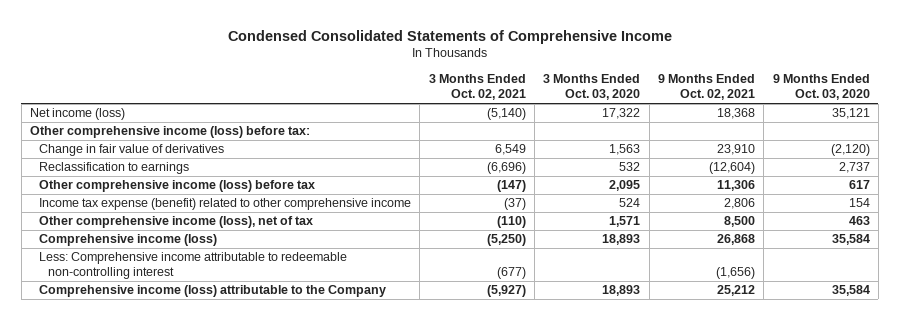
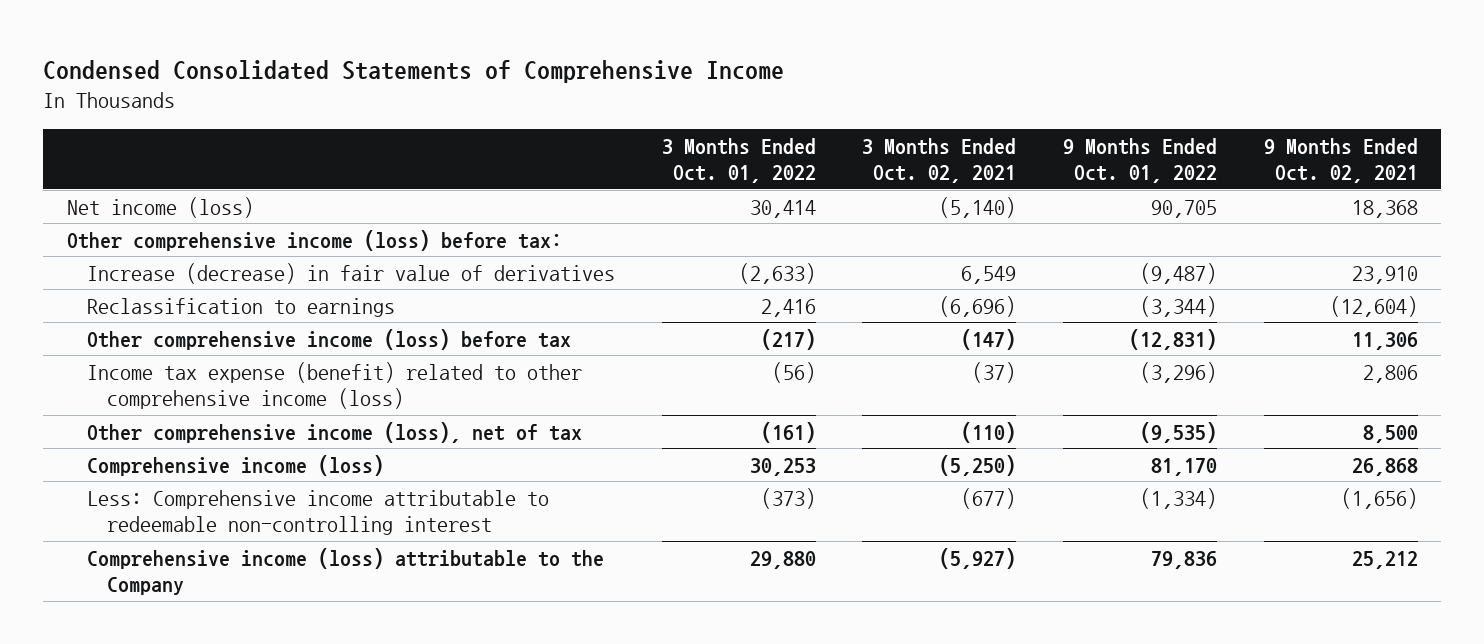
[543,74,641,101] 3 Months Ended Oct. 03, 2020 -> none
[772,74,870,101] 9 Months Ended Oct. 03, 2020 -> none
none -> [661,138,816,184] 3 Months Ended Oct. 01, 2022
none -> [1063,138,1218,184] 9 Months Ended Oct. 01, 2022
[38,144,224,157] Change in fair value of derivatives -> [86,262,615,284] Increase (decrease) in fair value of derivatives
[38,198,411,211] Income tax expense (benefit) related to other comprehensive income -> [86,361,582,409] Income tax expense (benefit) related to other comprehensive income (loss)

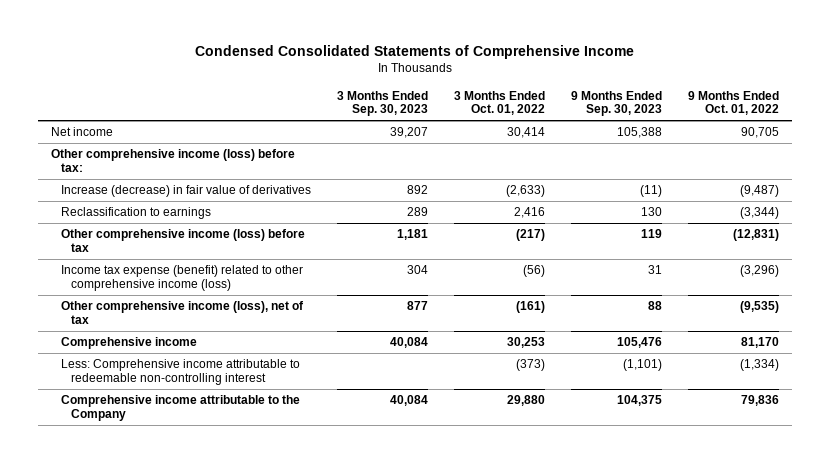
[862,138,1017,184] 3 Months Ended Oct. 02, 2021 -> none
[1263,138,1418,184] 9 Months Ended Oct. 02, 2021 -> none
none -> [336,90,428,117] 3 Months Ended Sep. 30, 2023
none -> [570,90,662,117] 9 Months Ended Sep. 30, 2023
[66,196,254,218] Net income (loss) -> [50,127,113,137] Net income
[86,454,384,476] Comprehensive income (loss) -> [60,337,197,350] Comprehensive income
[86,547,604,595] Comprehensive income (loss) attributable to the Company -> [60,395,300,421] Comprehensive income attributable to the Company

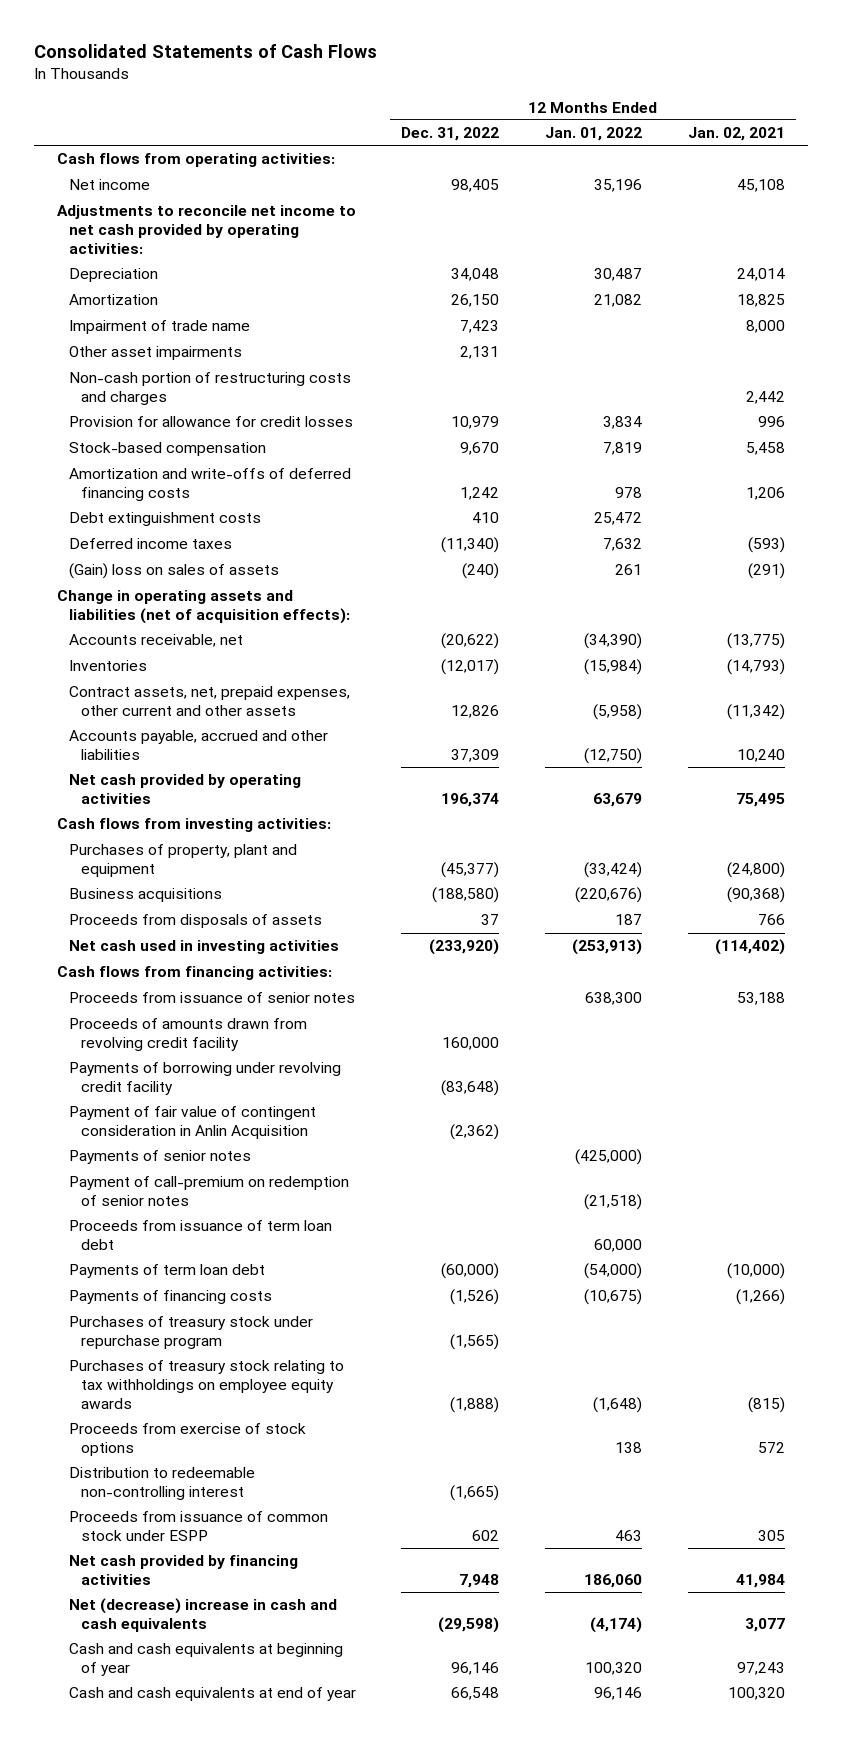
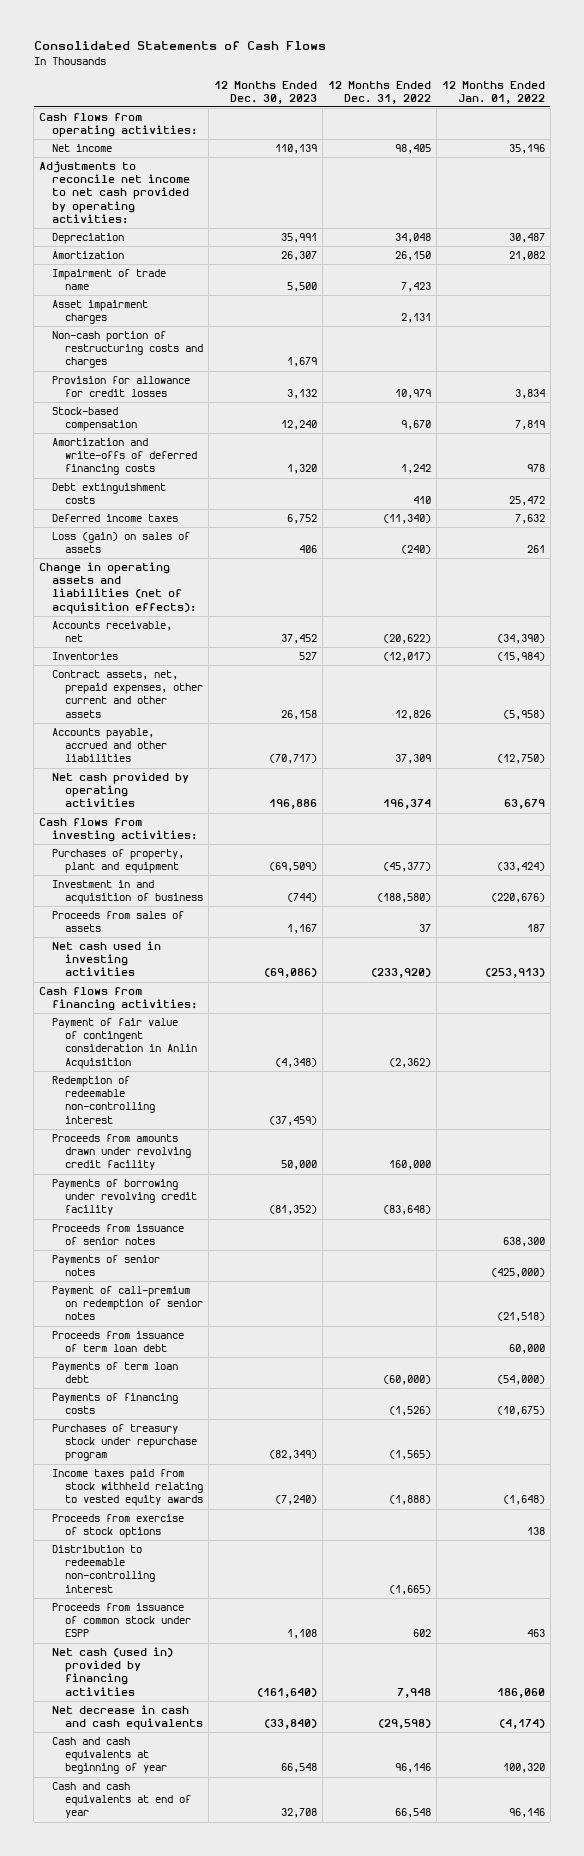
[687,127,785,142] Jan. 02, 2021 -> none
none -> [213,80,317,104] 12 Months Ended Dec. 30, 2023
[68,346,242,361] Other asset impairments -> [51,300,148,325] Asset impairment charges
[68,563,279,580] (Gain) loss on sales of assets -> [51,532,190,554] Loss (gain) on sales of assets
[68,888,222,903] Business acquisitions -> [51,880,203,905] Investment in and acquisition of business
[68,914,322,929] Proceeds from disposals of assets -> [51,911,184,933] Proceeds from sales of assets
[68,1018,307,1052] Proceeds of amounts drawn from revolving credit facility -> none
none -> [51,1076,155,1124] Redemption of redeemable non-controlling interest
none -> [51,1134,191,1171] Proceeds from amounts drawn under revolving credit facility
[68,1062,341,1096] Payments of borrowing under revolving credit facility -> [51,1179,197,1216] Payments of borrowing under revolving credit facility
[68,992,355,1004] Proceeds from issuance of senior notes -> [51,1224,184,1246] Proceeds from issuance of senior notes
[68,1360,344,1409] Purchases of treasury stock relating to tax withholdings on employee equity awards -> [51,1469,203,1507] Income taxes paid from stock withheld relating to vested equity awards
[68,1555,298,1586] Net cash provided by financing activities -> [51,1647,173,1696] Net cash (used in) provided by financing activities
[68,1598,337,1633] Net (decrease) increase in cash and cash equivalents -> [51,1705,203,1731] Net decrease in cash and cash equivalents

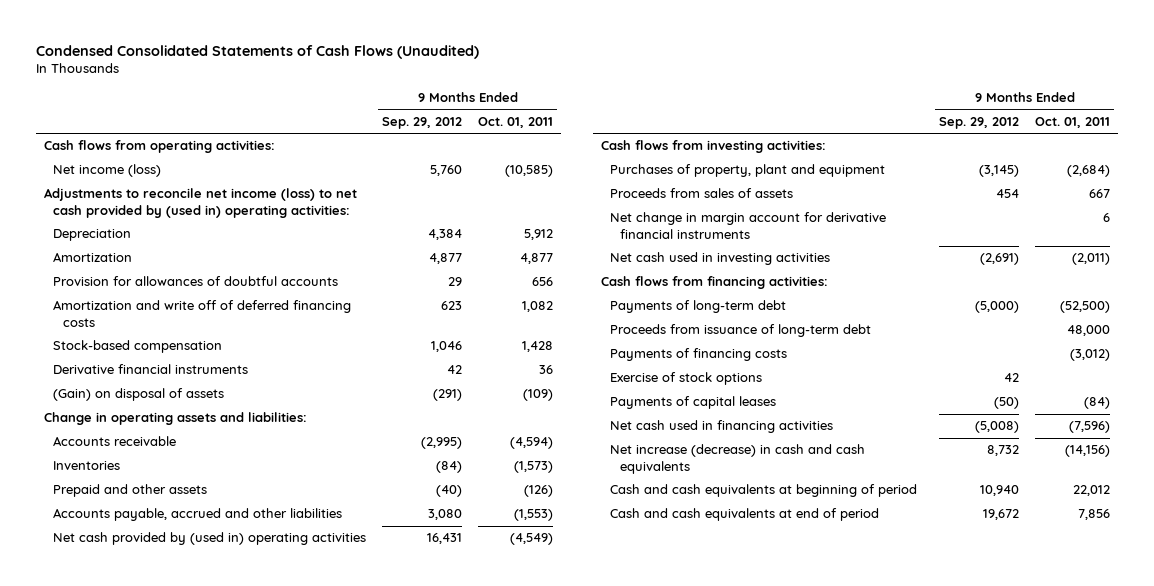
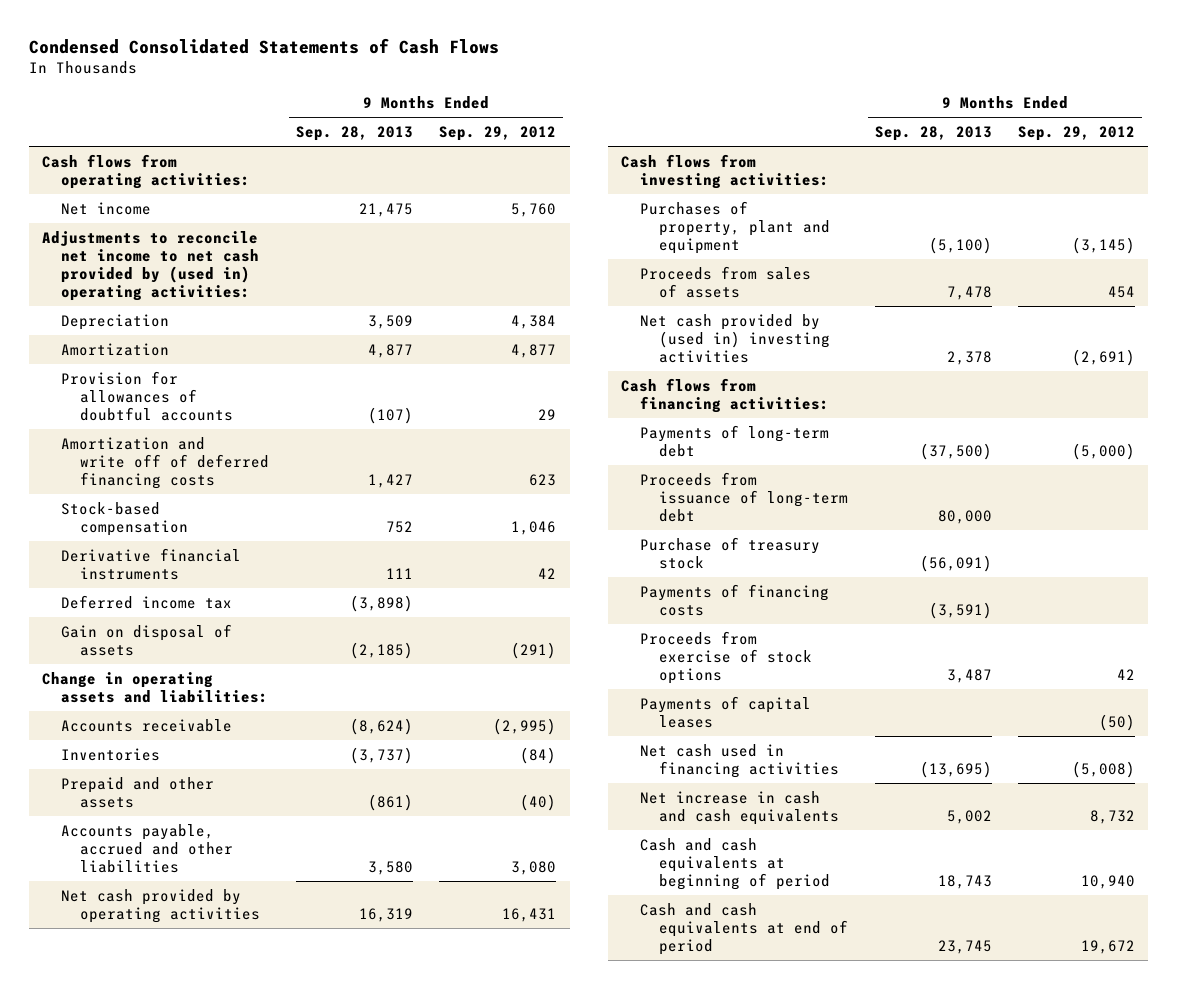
[36,44,480,59] Condensed Consolidated Statements of Cash Flows (Unaudited) -> [29,37,500,54] Condensed Consolidated Statements of Cash Flows
[478,117,554,129] Oct. 01, 2011 -> none
none -> [295,126,413,142] Sep. 28, 2013
[53,164,162,178] Net income (loss) -> [61,201,152,215] Net income
[44,188,358,218] Adjustments to reconcile net income (loss) to net cash provided by (used in) operating activities: -> [42,230,260,302] Adjustments to reconcile net income to net cash provided by (used in) operating activities:
none -> [61,594,233,609] Deferred income tax
[53,388,225,402] (Gain) on disposal of assets -> [61,623,233,656] Gain on disposal of assets
[53,532,367,546] Net cash provided by (used in) operating activities -> [61,888,261,923] Net cash provided by operating activities
[610,212,887,239] Net change in margin account for derivative financial instruments -> none
[610,252,831,266] Net cash used in investing activities -> [640,313,831,363] Net cash provided by (used in) investing activities
none -> [640,536,821,569] Purchase of treasury stock
[610,372,763,386] Exercise of stock options -> [640,630,813,684] Proceeds from exercise of stock options
[610,444,866,474] Net increase (decrease) in cash and cash equivalents -> [640,790,840,825] Net increase in cash and cash equivalents

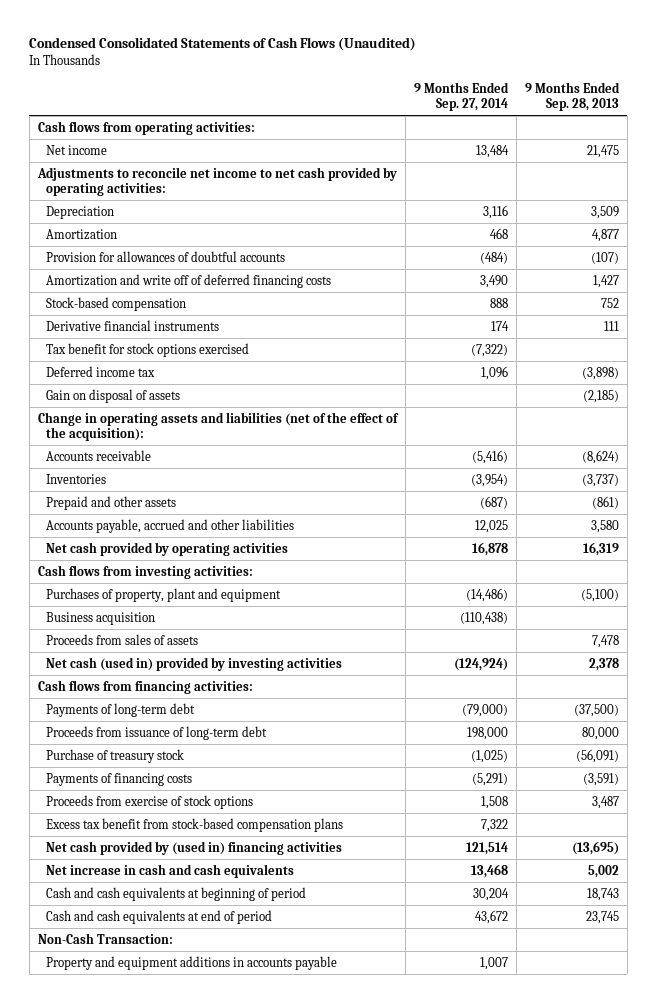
[29,37,500,54] Condensed Consolidated Statements of Cash Flows -> [29,37,417,52] Condensed Consolidated Statements of Cash Flows (Unaudited)
[439,126,557,142] Sep. 29, 2012 -> none
none -> [413,81,509,112] 9 Months Ended Sep. 27, 2014
[42,230,260,302] Adjustments to reconcile net income to net cash provided by (used in) operating activities: -> [36,166,397,197] Adjustments to reconcile net income to net cash provided by operating activities:
none -> [46,342,250,357] Tax benefit for stock options exercised
[42,671,269,703] Change in operating assets and liabilities: -> [37,411,399,442] Change in operating assets and liabilities (net of the effect of the acquisition):
none -> [46,611,156,625] Business acquisition
[640,313,831,363] Net cash provided by (used in) investing activities -> [46,656,343,671] Net cash (used in) provided by investing activities
[640,695,812,728] Payments of capital leases -> none
none -> [46,817,344,832] Excess tax benefit from stock-based compensation plans
[640,743,840,778] Net cash used in financing activities -> [46,840,343,855] Net cash provided by (used in) financing activities
none -> [37,932,173,944] Non-Cash Transaction:
none -> [46,955,338,970] Property and equipment additions in accounts payable

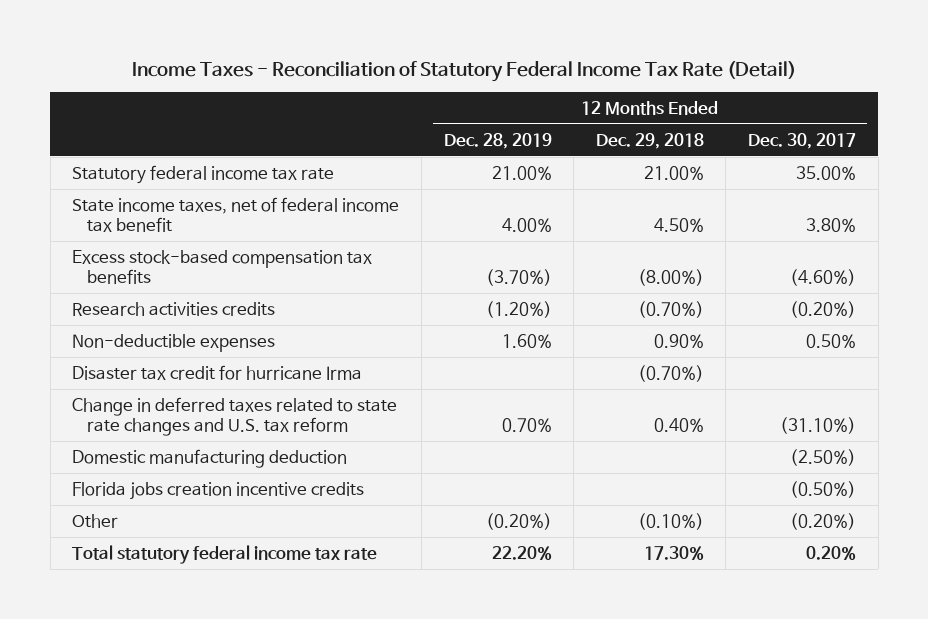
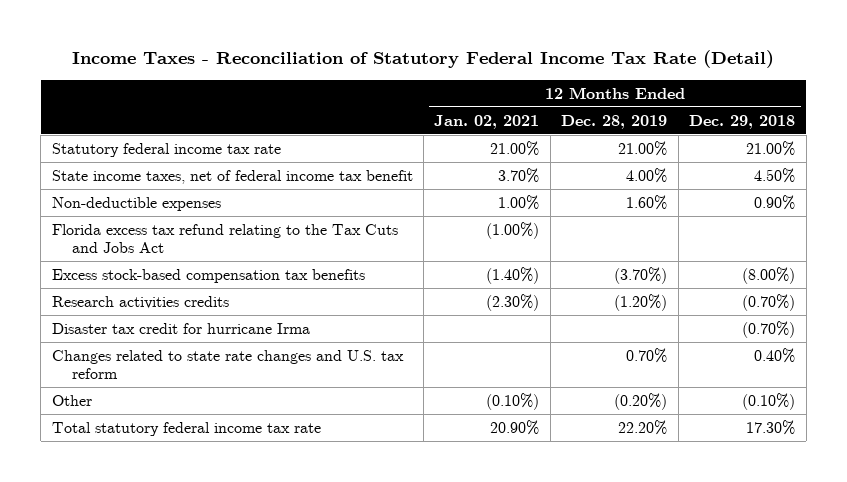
[748,132,857,149] Dec. 30, 2017 -> none
none -> [434,114,540,129] Jan. 02, 2021
[72,333,276,352] Non-deductible expenses -> [51,196,221,211] Non-deductible expenses
none -> [51,223,398,254] Florida excess tax refund relating to the Tax Cuts and Jobs Act
[72,448,348,468] Domestic manufacturing deduction -> none
[72,481,365,500] Florida jobs creation incentive credits -> none
[72,396,398,437] Change in deferred taxes related to state rate changes and U.S. tax reform -> [51,349,404,380] Changes related to state rate changes and U.S. tax reform

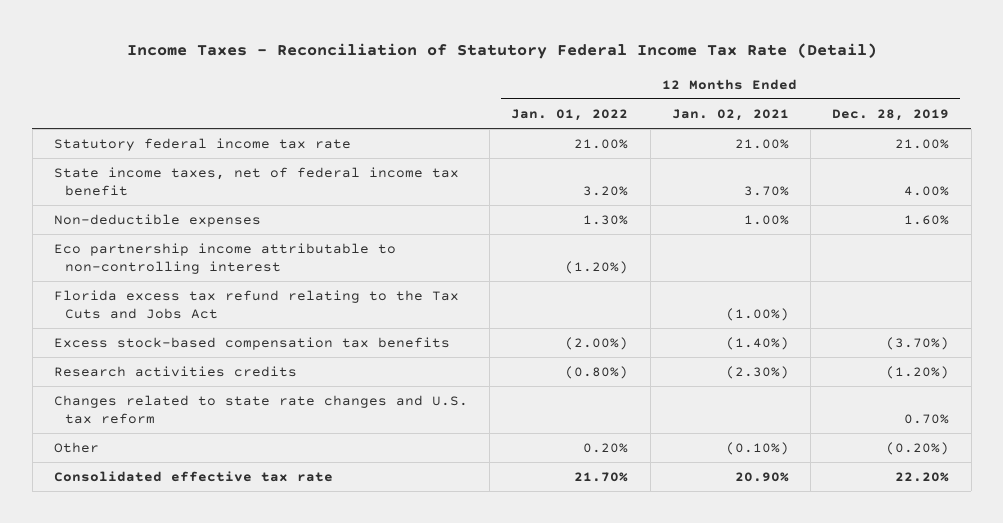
[689,114,796,129] Dec. 29, 2018 -> none
none -> [511,108,629,121] Jan. 01, 2022
none -> [54,242,397,274] Eco partnership income attributable to non-controlling interest
[51,322,310,334] Disaster tax credit for hurricane Irma -> none
[51,421,321,436] Total statutory federal income tax rate -> [54,470,334,482] Consolidated effective tax rate

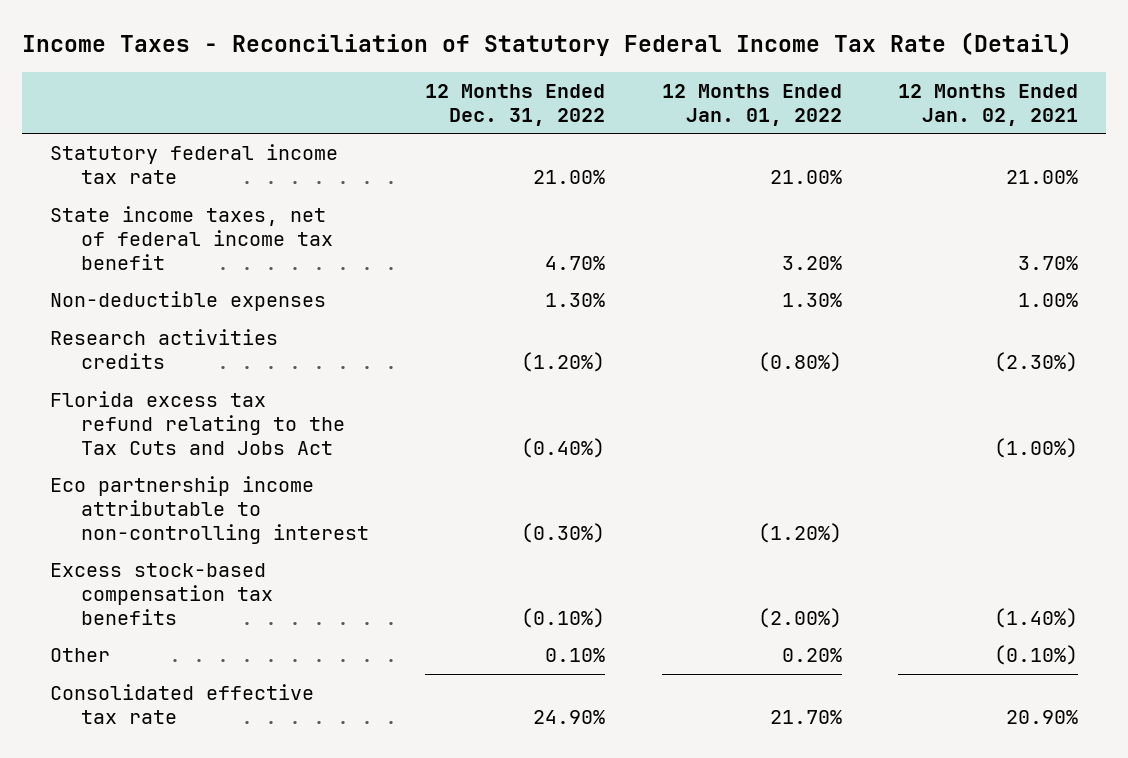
[832,108,950,121] Dec. 28, 2019 -> none
none -> [425,83,606,126] 12 Months Ended Dec. 31, 2022
[54,365,298,377] Research activities credits -> [50,328,279,369] Research activities credits
[54,242,397,274] Eco partnership income attributable to non-controlling interest -> [50,475,370,544] Eco partnership income attributable to non-controlling interest
[54,394,469,424] Changes related to state rate changes and U.S. tax reform -> none

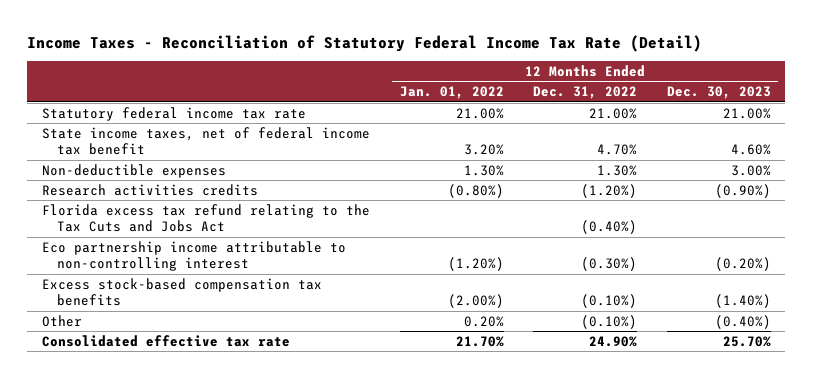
[897,83,1078,126] 12 Months Ended Jan. 02, 2021 -> none
none -> [666,86,771,100] Dec. 30, 2023
[545,647,606,662] 0.10% -> [581,314,638,329] (0.10%)

